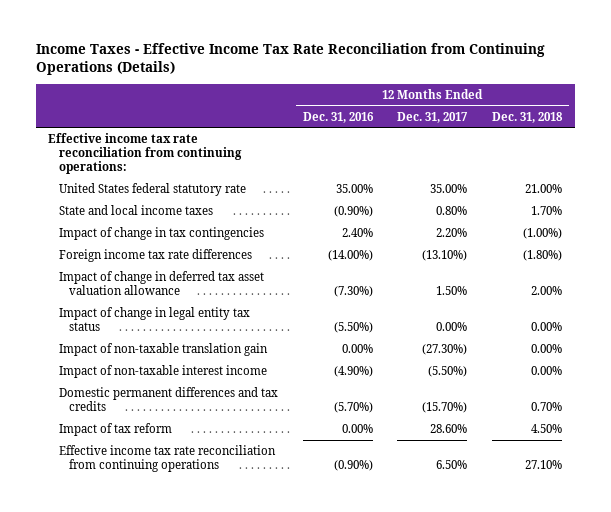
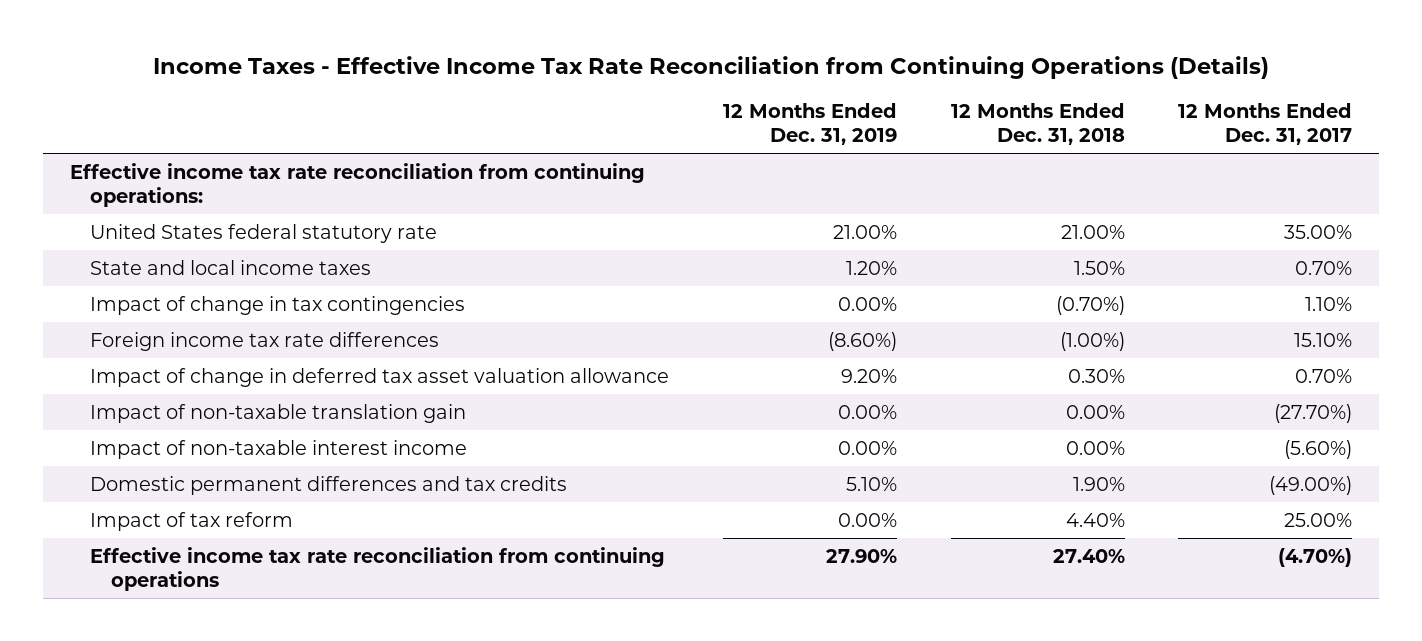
[302,111,374,123] Dec. 31, 2016 -> none
none -> [722,103,897,146] 12 Months Ended Dec. 31, 2019
[58,307,250,332] Impact of change in legal entity tax status -> none
[436,206,468,216] 0.80% -> [1295,260,1353,275] 0.70%
[531,206,563,216] 1.70% -> [1073,260,1125,275] 1.50%
[436,228,468,238] 2.20% -> [1305,296,1353,311] 1.10%
[523,228,563,240] (1.00%) -> [1055,295,1125,315] (0.70%)
[422,250,468,262] (13.10%) -> [1294,332,1353,347] 15.10%
[523,250,563,262] (1.80%) -> [1059,331,1125,351] (1.00%)
[436,286,468,296] 1.50% -> [1295,368,1353,383] 0.70%
[531,286,563,296] 2.00% -> [1067,368,1125,383] 0.30%
[422,344,468,356] (27.30%) -> [1274,403,1353,423] (27.70%)
[428,366,468,378] (5.50%) -> [1284,439,1353,459] (5.60%)
[422,402,468,414] (15.70%) -> [1269,475,1353,495] (49.00%)
[531,402,563,412] 0.70% -> [1072,476,1125,491] 1.90%
[430,424,468,434] 28.60% -> [1284,512,1353,527] 25.00%
[531,424,563,434] 4.50% -> [1065,512,1125,527] 4.40%
[436,460,468,470] 6.50% -> [1278,547,1353,567] (4.70%)
[525,460,563,470] 27.10% -> [1052,548,1125,563] 27.40%

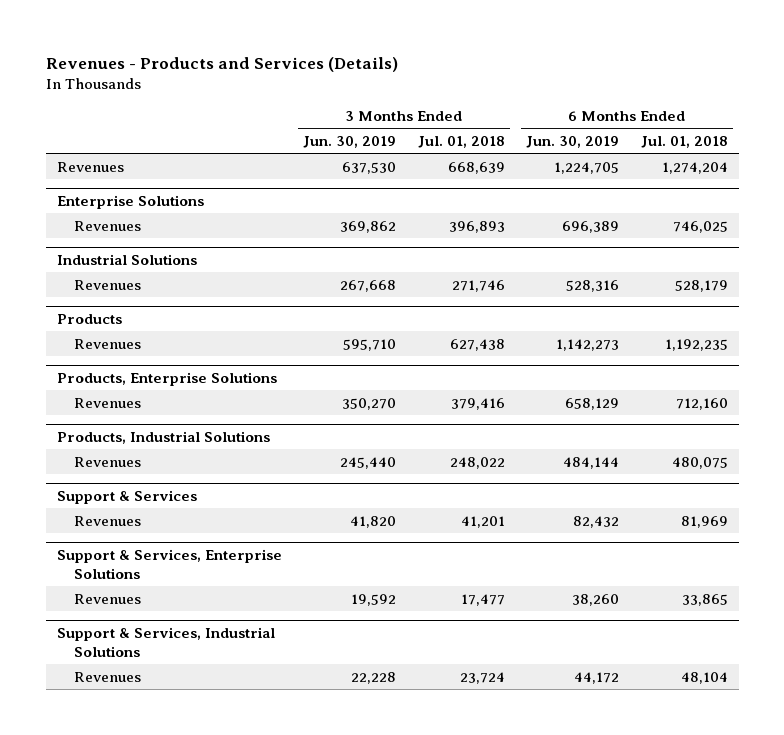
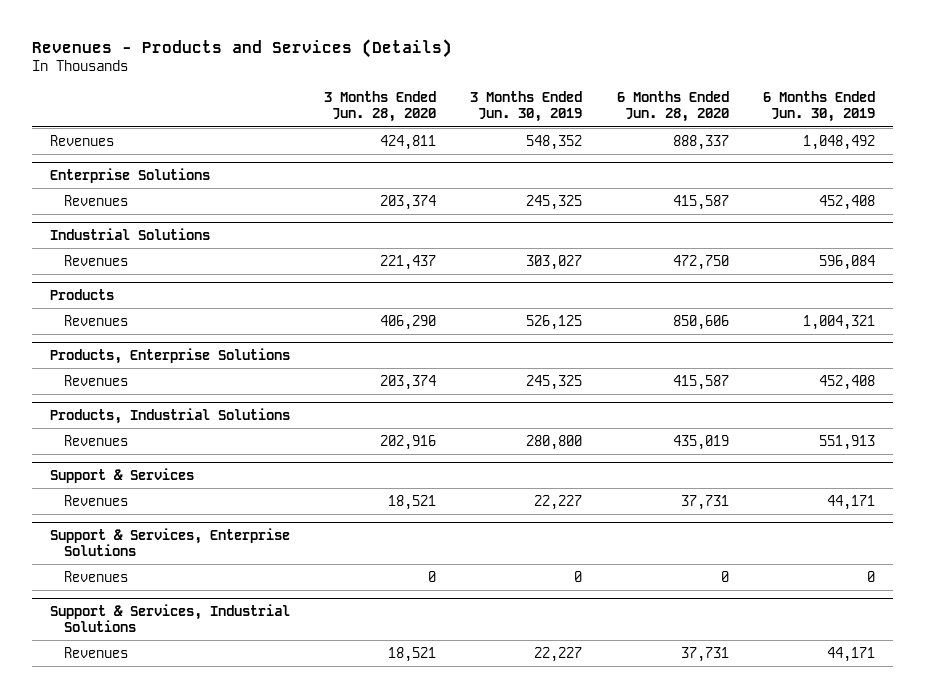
[417,136,505,149] Jul. 01, 2018 -> none
[640,136,728,149] Jul. 01, 2018 -> none
none -> [324,91,437,123] 3 Months Ended Jun. 28, 2020
none -> [616,91,729,123] 6 Months Ended Jun. 28, 2020
[342,161,397,174] 637,530 -> [526,134,583,150] 548,352
[554,161,620,174] 1,224,705 -> [803,134,876,150] 1,048,492
[340,220,397,233] 369,862 -> [526,194,583,210] 245,325
[562,220,620,233] 696,389 -> [819,194,876,210] 452,408
[340,279,397,292] 267,668 -> [526,254,583,270] 303,027
[566,279,620,292] 528,316 -> [819,254,876,270] 596,084
[343,338,397,351] 595,710 -> [526,314,583,330] 526,125
[556,338,620,351] 1,142,273 -> [803,314,876,330] 1,004,321
[342,397,397,410] 350,270 -> [526,374,583,390] 245,325
[565,397,620,410] 658,129 -> [819,374,876,390] 452,408
[340,456,397,469] 245,440 -> [526,434,583,450] 280,800
[563,456,620,469] 484,144 -> [819,434,876,450] 551,913
[350,515,397,528] 41,820 -> [534,494,583,510] 22,227
[573,515,620,528] 82,432 -> [827,494,876,510] 44,171
[351,593,397,606] 19,592 -> [574,570,583,582] 0
[572,593,620,606] 38,260 -> [867,570,876,582] 0
[351,671,397,684] 22,228 -> [534,646,583,662] 22,227
[574,671,620,684] 44,172 -> [827,646,876,662] 44,171

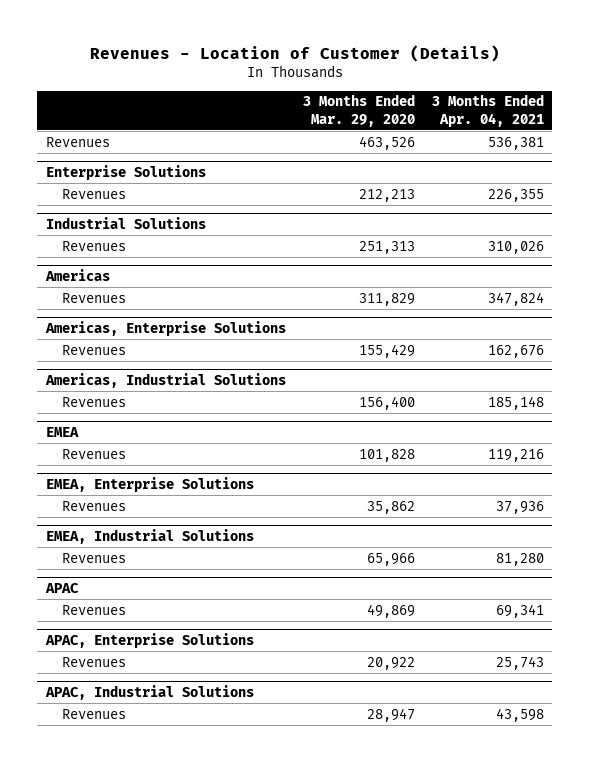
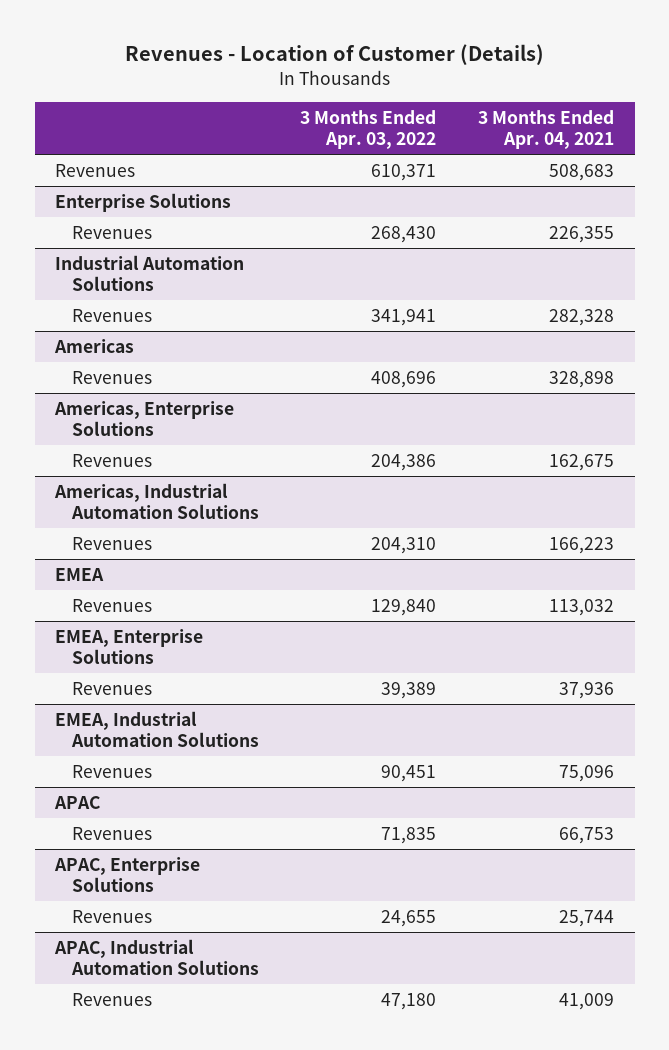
[302,94,415,127] 3 Months Ended Mar. 29, 2020 -> none
none -> [300,109,437,149] 3 Months Ended Apr. 03, 2022
[487,136,544,150] 536,381 -> [548,163,614,181] 508,683
[45,217,206,230] Industrial Solutions -> [55,254,245,291] Industrial Automation Solutions
[487,240,544,254] 310,026 -> [548,308,614,326] 282,328
[487,291,544,306] 347,824 -> [548,370,614,388] 328,898
[487,344,544,358] 162,676 -> [548,453,614,471] 162,675
[44,373,286,389] Americas, Industrial Solutions -> [54,482,259,519] Americas, Industrial Automation Solutions
[487,395,544,410] 185,148 -> [548,536,614,554] 166,223
[487,448,544,462] 119,216 -> [548,598,614,616] 113,032
[45,529,254,545] EMEA, Industrial Solutions -> [55,710,259,747] EMEA, Industrial Automation Solutions
[495,552,544,566] 81,280 -> [558,764,614,782] 75,096
[495,603,544,618] 69,341 -> [558,826,614,844] 66,753
[495,655,544,670] 25,743 -> [558,909,614,927] 25,744
[44,685,254,701] APAC, Industrial Solutions -> [54,938,259,975] APAC, Industrial Automation Solutions
[495,707,544,722] 43,598 -> [558,992,614,1010] 41,009

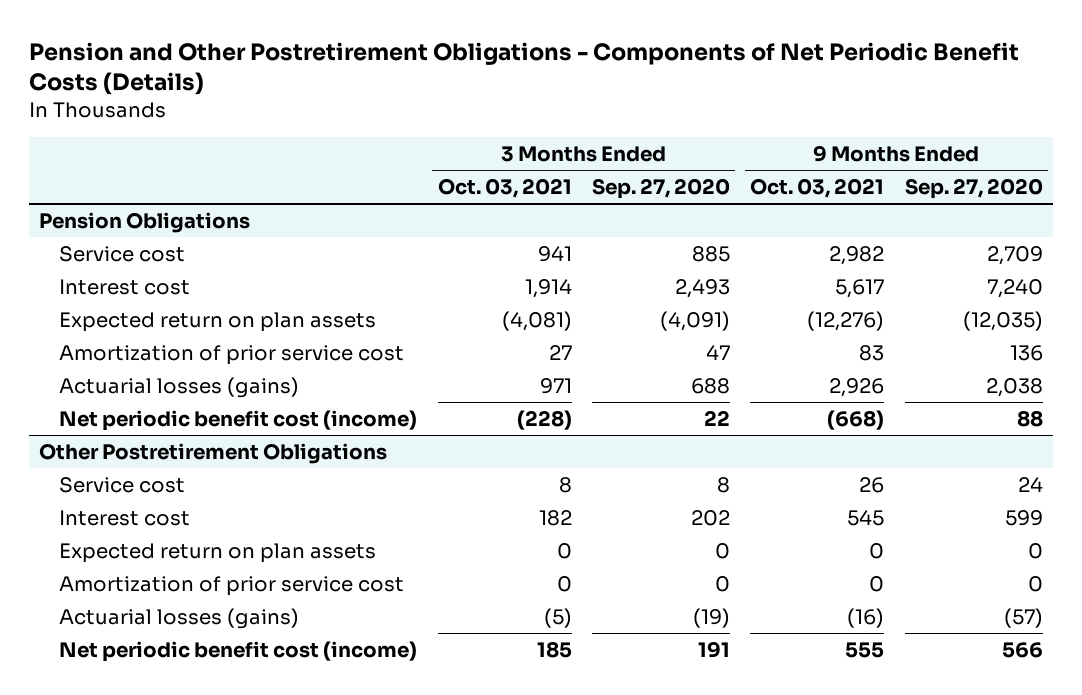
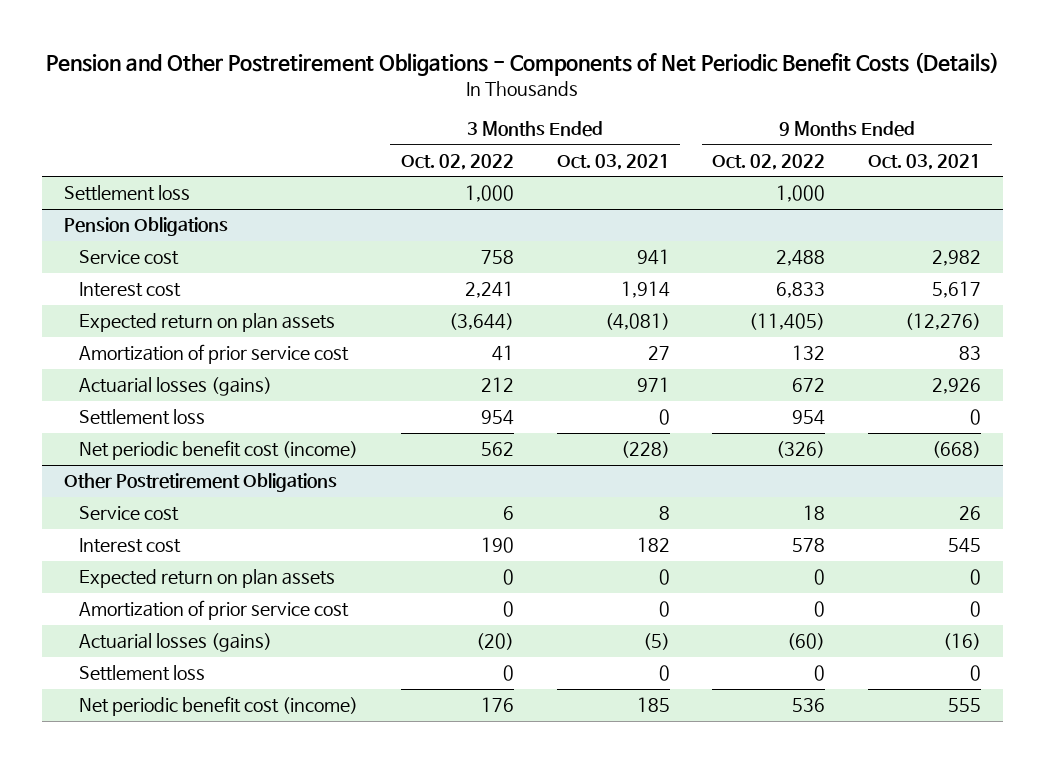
[591,177,730,199] Sep. 27, 2020 -> none
[904,177,1043,199] Sep. 27, 2020 -> none
none -> [400,153,514,170] Oct. 02, 2022
none -> [712,153,826,170] Oct. 02, 2022
none -> [63,185,190,202] Settlement loss
none -> [79,409,206,426] Settlement loss
none -> [79,665,206,682] Settlement loss

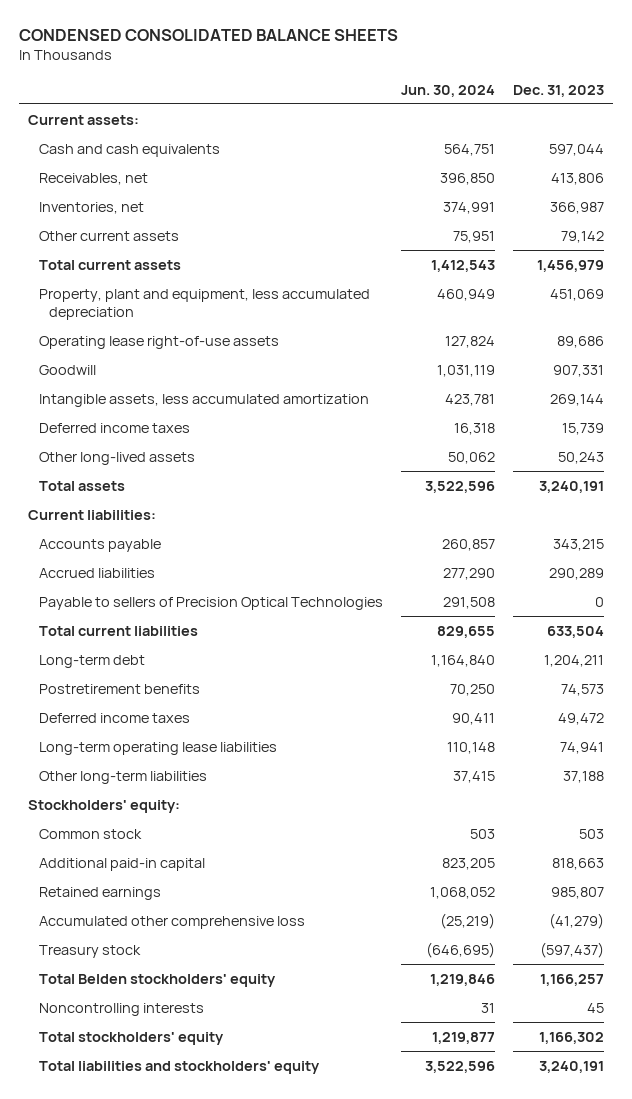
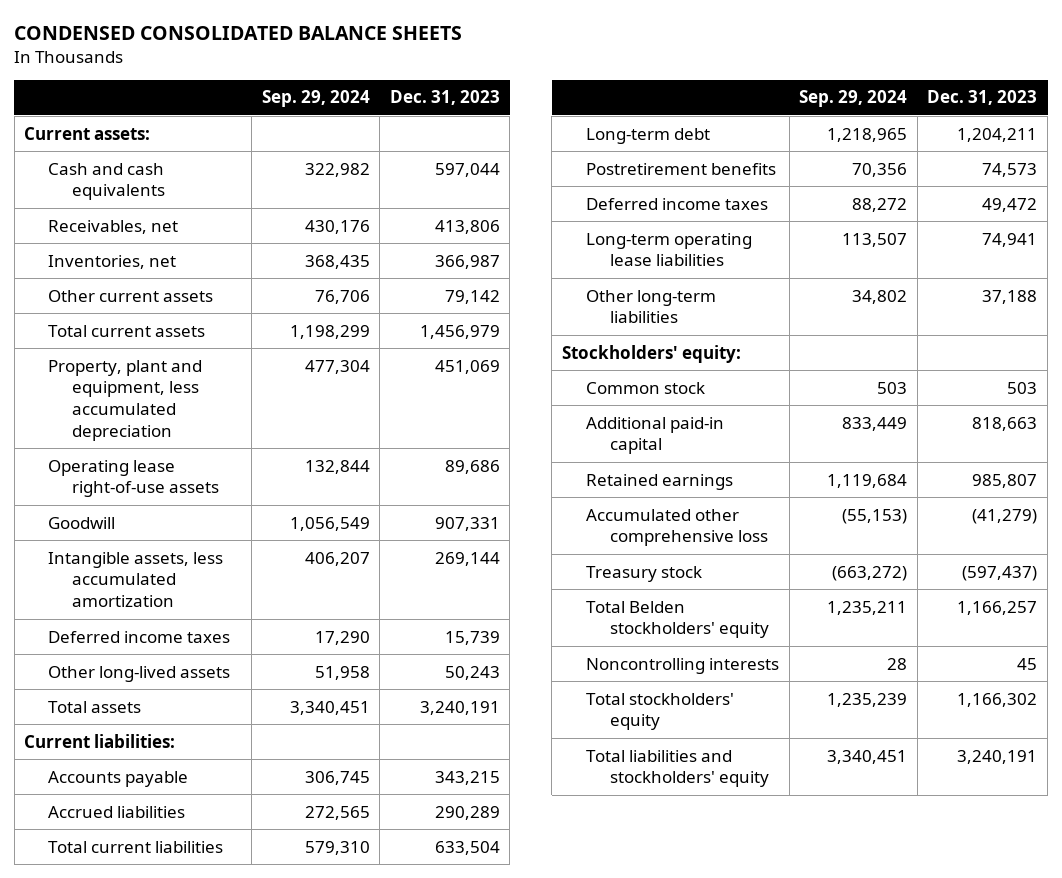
[400,84,495,97] Jun. 30, 2024 -> none
none -> [261,90,370,108] Sep. 29, 2024
[38,596,383,610] Payable to sellers of Precision Optical Technologies -> none

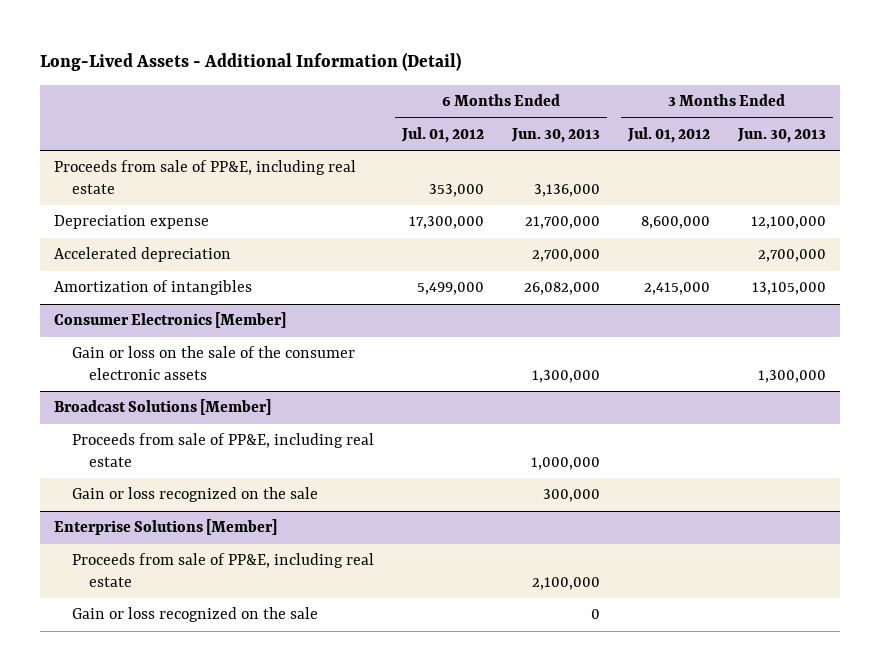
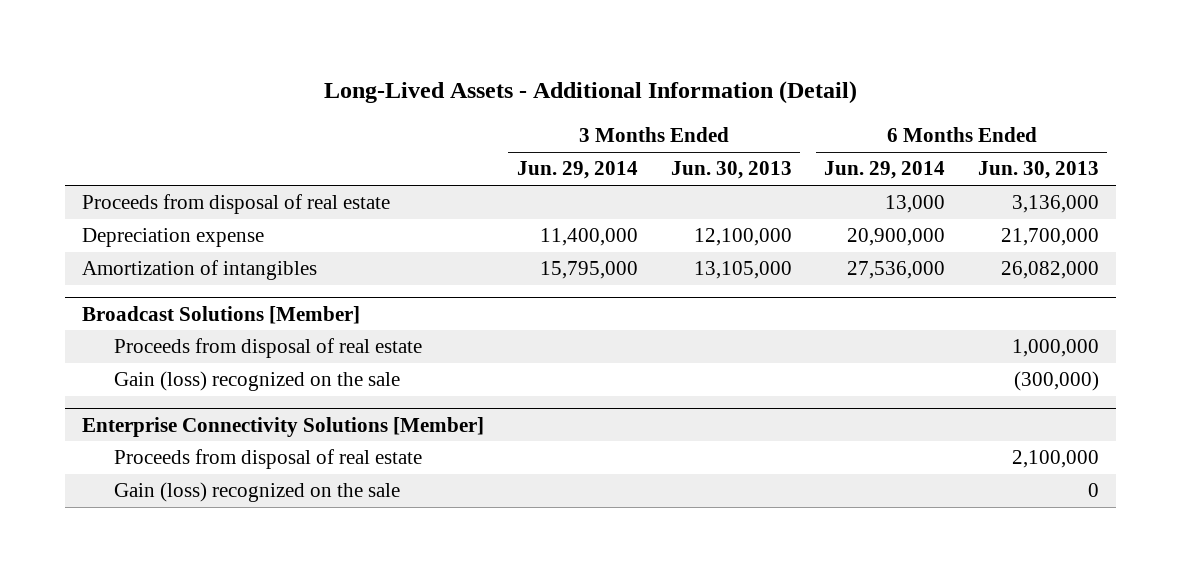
[400,126,484,143] Jul. 01, 2012 -> none
[626,126,710,143] Jul. 01, 2012 -> none
none -> [516,161,638,180] Jun. 29, 2014
none -> [824,161,946,180] Jun. 29, 2014
[54,160,357,194] Proceeds from sale of PP&E, including real estate -> [81,194,390,215] Proceeds from disposal of real estate
[54,247,232,263] Accelerated depreciation -> none
[54,312,287,329] Consumer Electronics [Member] -> none
[71,346,355,380] Gain or loss on the sale of the consumer electronic assets -> none
[71,433,374,467] Proceeds from sale of PP&E, including real estate -> [113,338,422,359] Proceeds from disposal of real estate
[71,487,318,503] Gain or loss recognized on the sale -> [113,371,400,392] Gain (loss) recognized on the sale
[542,489,600,503] 300,000 -> [1014,371,1100,392] (300,000)
[54,519,278,536] Enterprise Solutions [Member] -> [81,416,484,437] Enterprise Connectivity Solutions [Member]
[71,553,374,587] Proceeds from sale of PP&E, including real estate -> [113,449,422,470] Proceeds from disposal of real estate
[71,607,318,623] Gain or loss recognized on the sale -> [113,482,400,503] Gain (loss) recognized on the sale

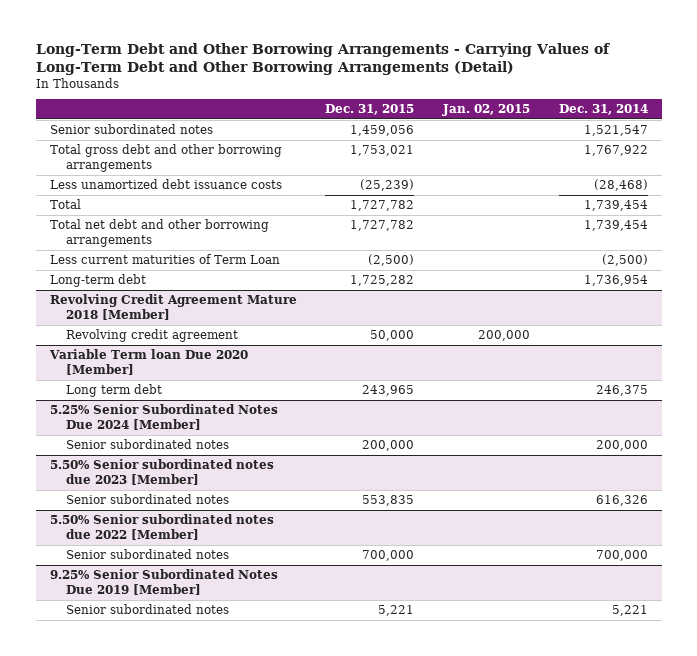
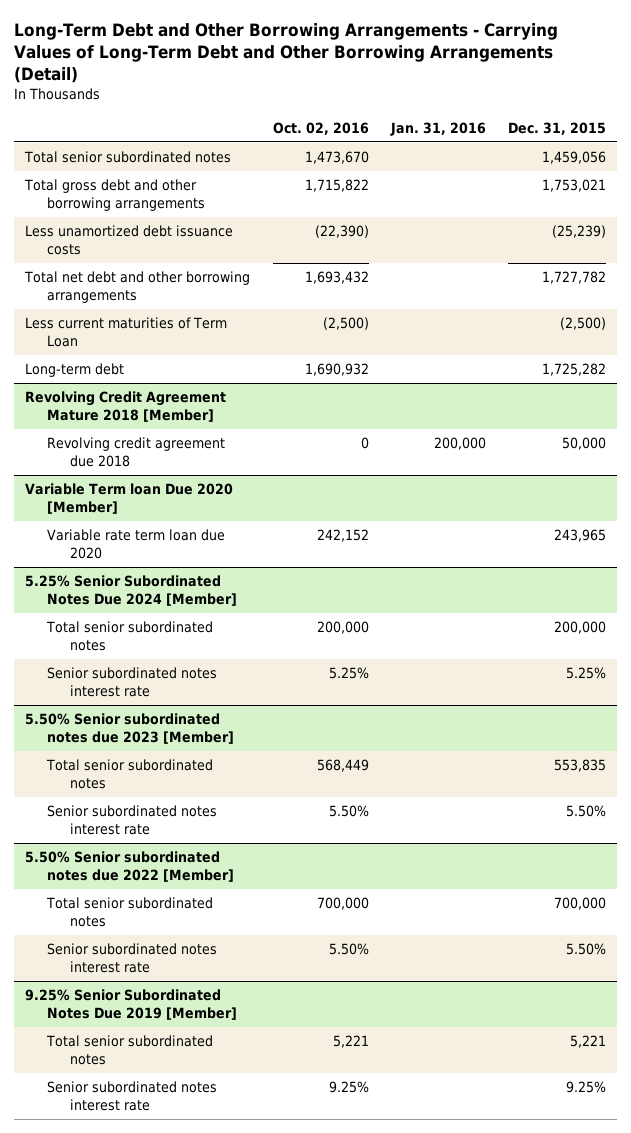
[442,104,531,117] Jan. 02, 2015 -> none
[558,104,648,116] Dec. 31, 2014 -> none
none -> [272,121,369,135] Oct. 02, 2016
none -> [389,121,486,136] Jan. 31, 2016
[49,124,213,135] Senior subordinated notes -> [24,151,232,164] Total senior subordinated notes
[49,199,81,210] Total -> none
[65,329,238,343] Revolving credit agreement -> [47,437,226,468] Revolving credit agreement due 2018
[65,384,162,398] Long term debt -> [47,529,226,560] Variable rate term loan due 2020
[65,439,229,450] Senior subordinated notes -> [46,621,214,652] Total senior subordinated notes
none -> [47,667,218,698] Senior subordinated notes interest rate
[65,494,229,505] Senior subordinated notes -> [46,759,214,790] Total senior subordinated notes
none -> [47,805,218,836] Senior subordinated notes interest rate
[65,549,229,560] Senior subordinated notes -> [46,897,214,928] Total senior subordinated notes
none -> [47,943,218,974] Senior subordinated notes interest rate
[65,604,229,615] Senior subordinated notes -> [46,1035,214,1066] Total senior subordinated notes
none -> [47,1081,218,1112] Senior subordinated notes interest rate

